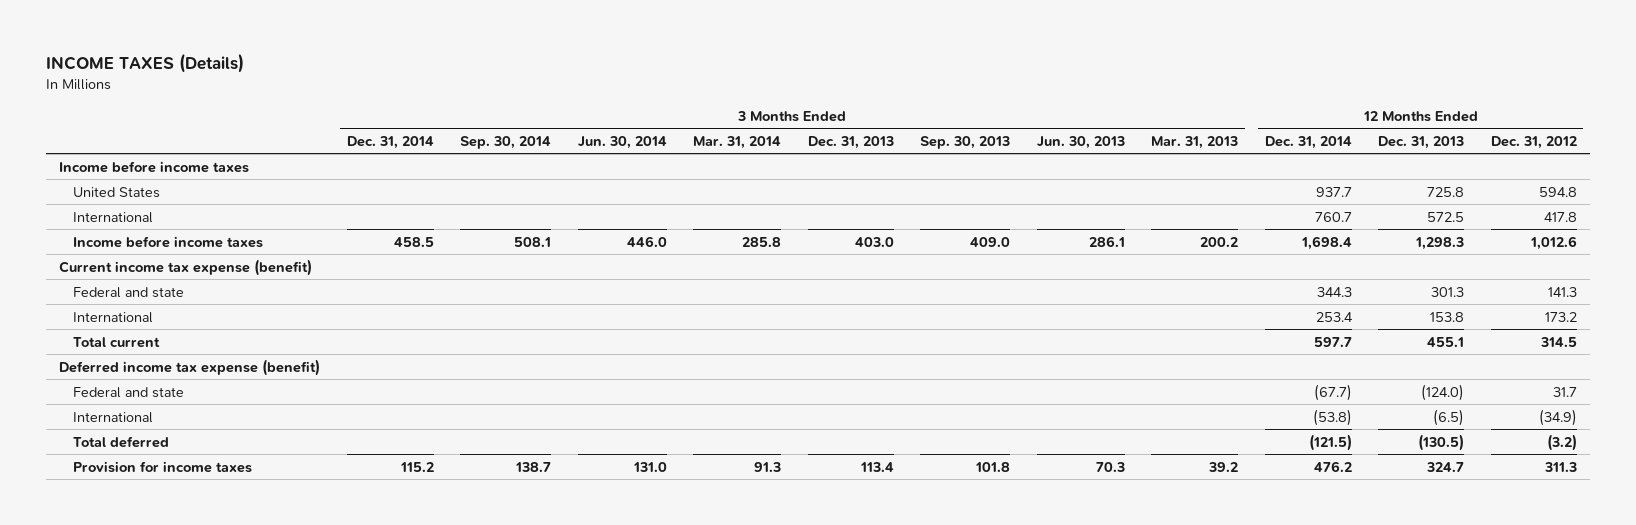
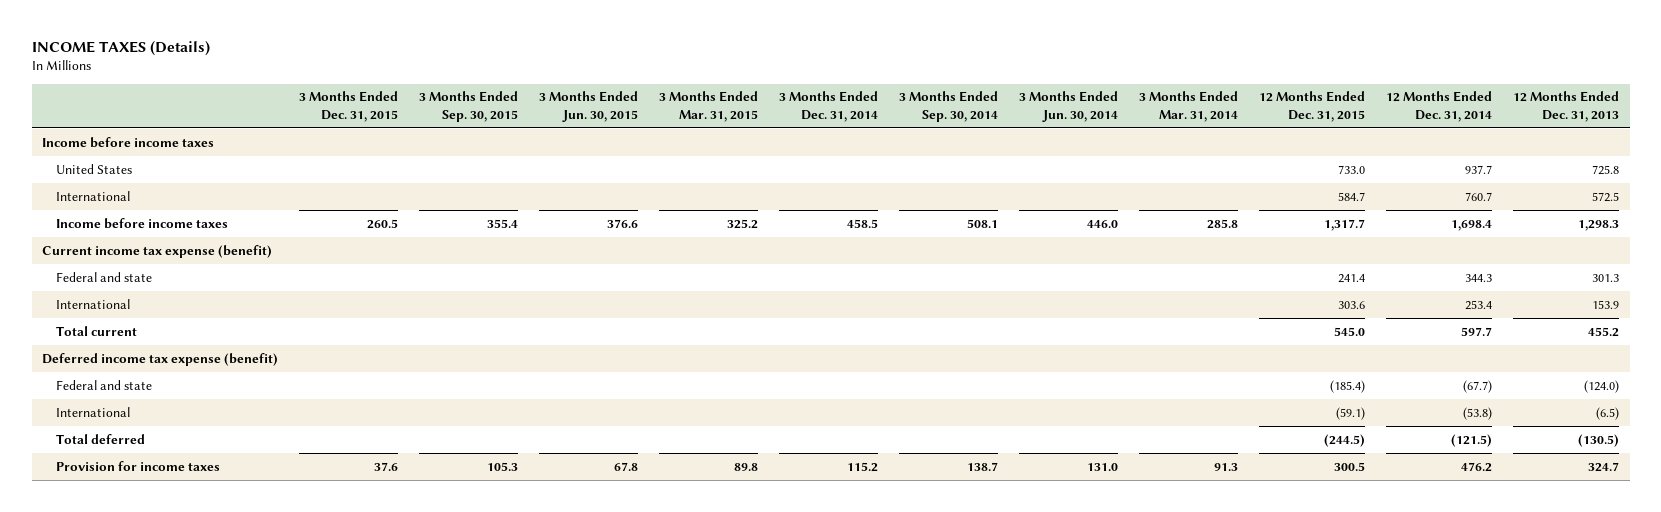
[807,135,894,149] Dec. 31, 2013 -> none
[920,135,1011,149] Sep. 30, 2013 -> none
[1036,135,1125,149] Jun. 30, 2013 -> none
[1151,135,1239,149] Mar. 31, 2013 -> none
[1490,135,1577,149] Dec. 31, 2012 -> none
none -> [299,91,399,122] 3 Months Ended Dec. 31, 2015
none -> [419,91,519,122] 3 Months Ended Sep. 30, 2015
none -> [539,91,639,122] 3 Months Ended Jun. 30, 2015
none -> [659,91,759,122] 3 Months Ended Mar. 31, 2015
none -> [1259,91,1366,122] 12 Months Ended Dec. 31, 2015
[1430,311,1465,322] 153.8 -> [1592,299,1620,309] 153.9
[1427,336,1465,347] 455.1 -> [1588,326,1620,337] 455.2

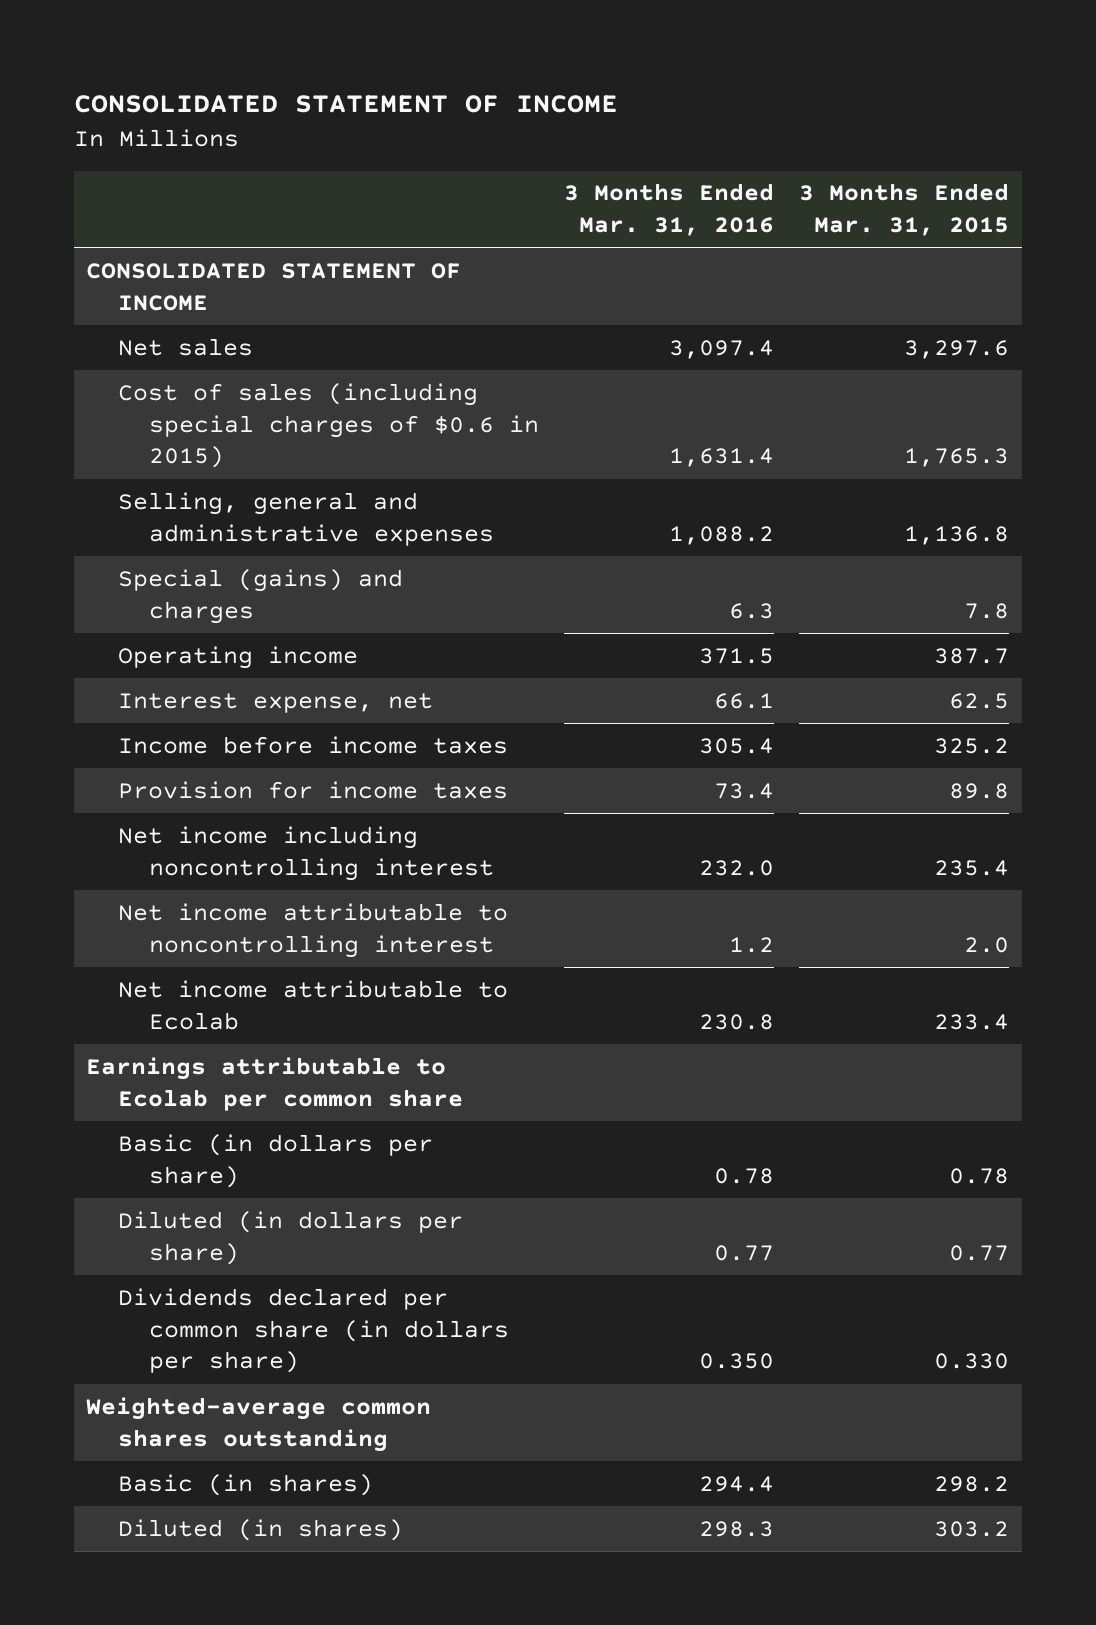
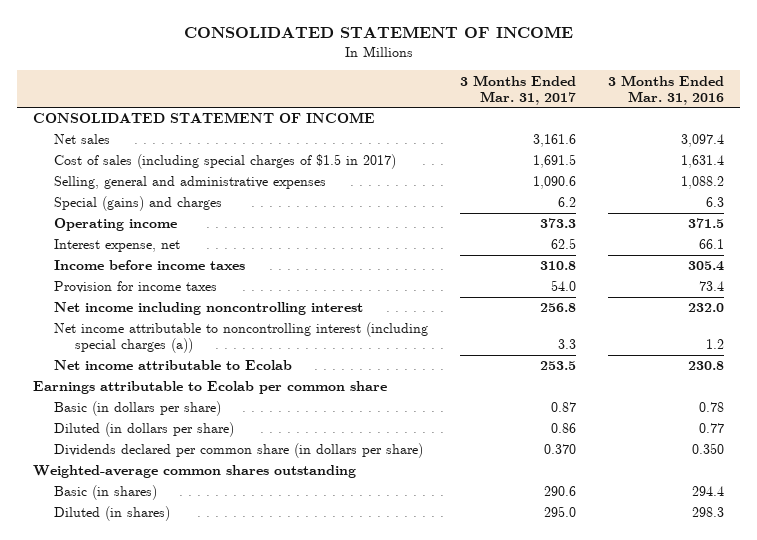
[799,183,1010,237] 3 Months Ended Mar. 31, 2015 -> none
none -> [460,74,577,105] 3 Months Ended Mar. 31, 2017
[117,382,540,469] Cost of sales (including special charges of $0.6 in 2015) -> [54,154,397,170] Cost of sales (including special charges of $1.5 in 2017)
[117,902,508,958] Net income attributable to noncontrolling interest -> [54,322,429,354] Net income attributable to noncontrolling interest (including special charges (a))

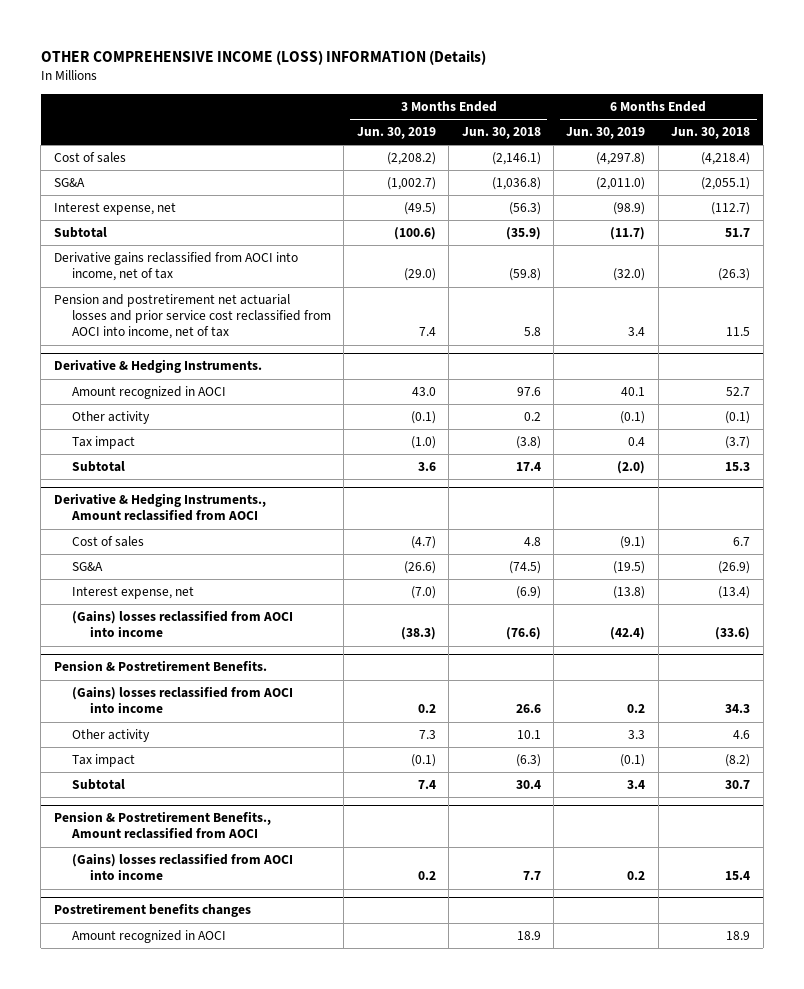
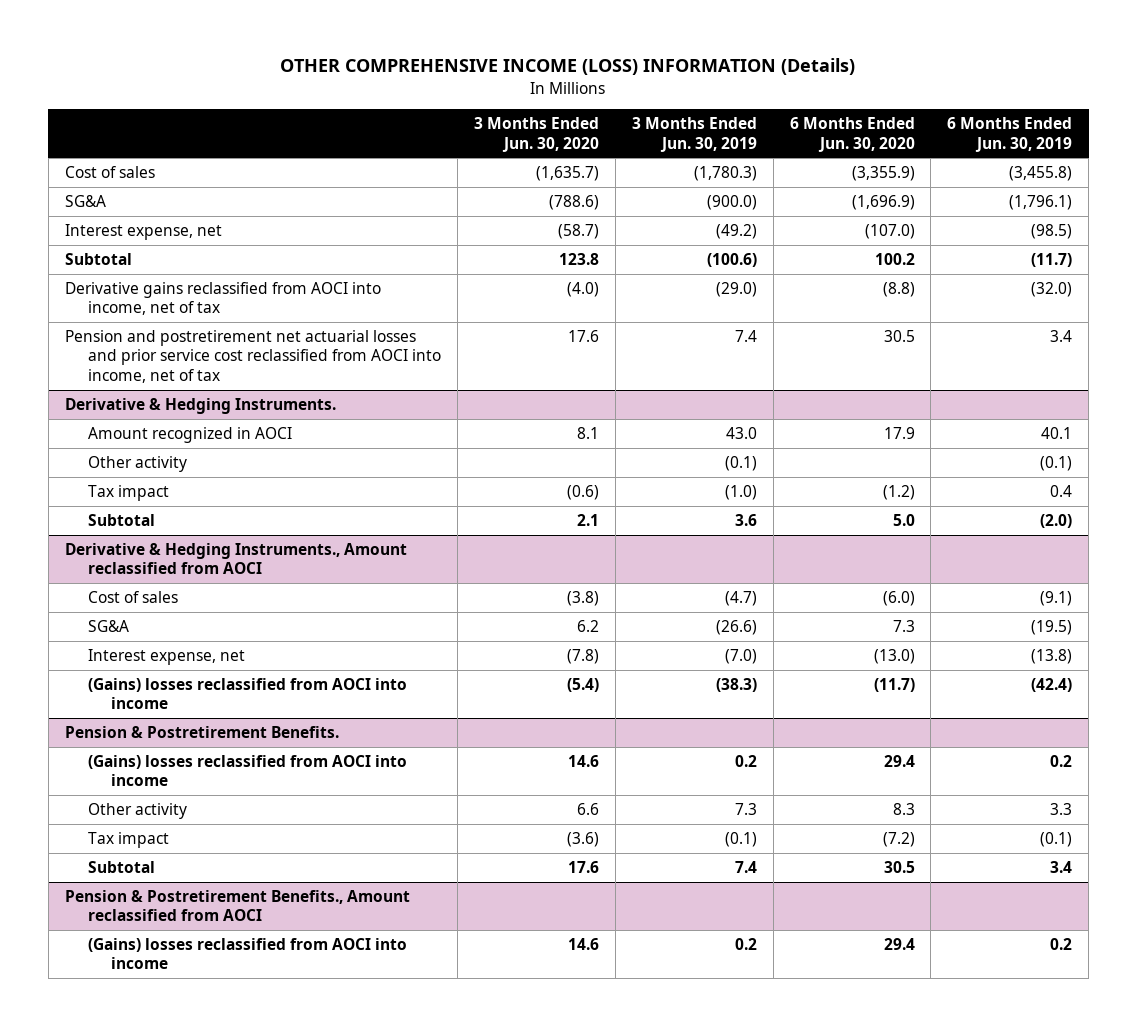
[461,127,541,140] Jun. 30, 2018 -> none
[671,127,751,140] Jun. 30, 2018 -> none
none -> [473,117,599,152] 3 Months Ended Jun. 30, 2020
none -> [789,117,915,152] 6 Months Ended Jun. 30, 2020
[386,152,436,166] (2,208.2) -> [693,165,757,181] (1,780.3)
[596,152,646,166] (4,297.8) -> [1009,165,1073,181] (3,455.8)
[386,177,436,191] (1,002.7) -> [706,194,757,210] (900.0)
[596,177,646,191] (2,011.0) -> [1009,194,1073,210] (1,796.1)
[403,202,436,216] (49.5) -> [715,223,757,239] (49.2)
[613,202,646,216] (98.9) -> [1031,223,1073,239] (98.5)
[53,903,251,918] Postretirement benefits changes -> none
[71,930,226,944] Amount recognized in AOCI -> none

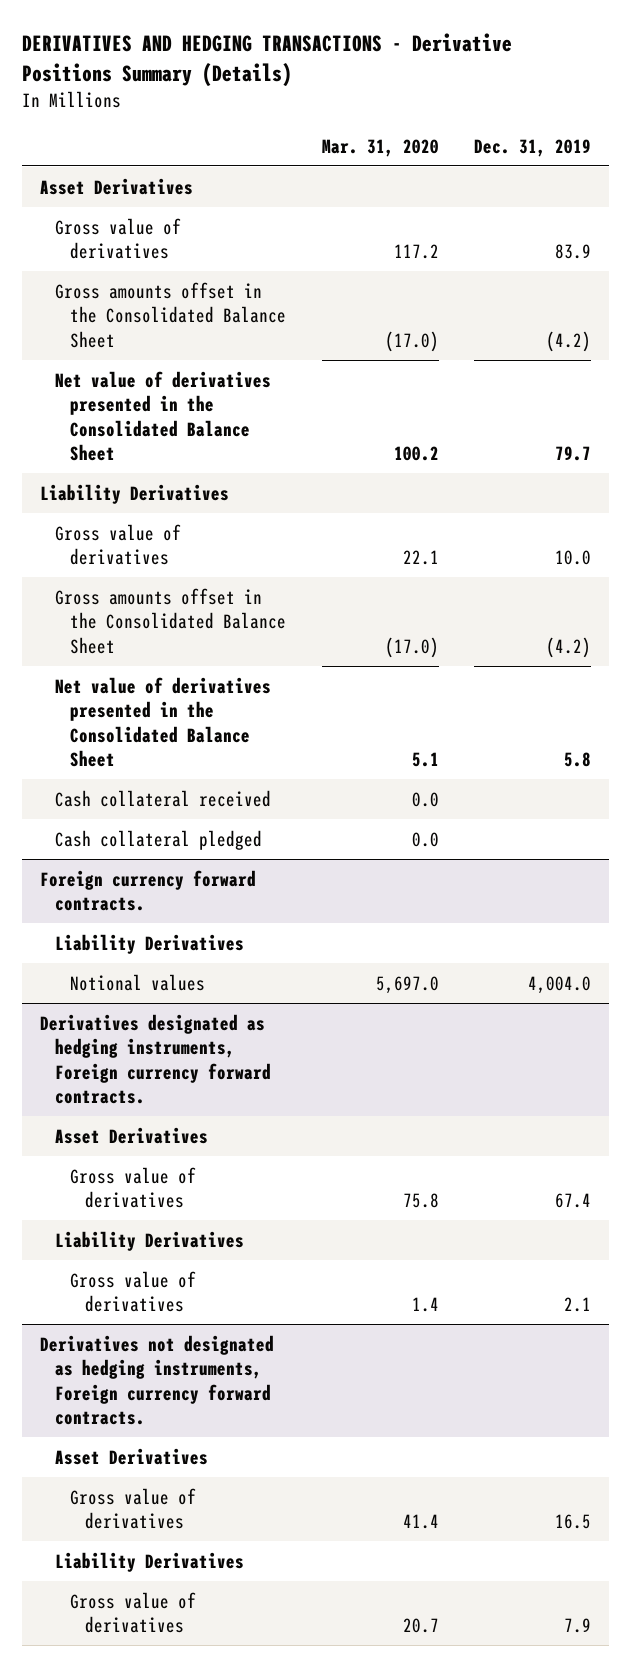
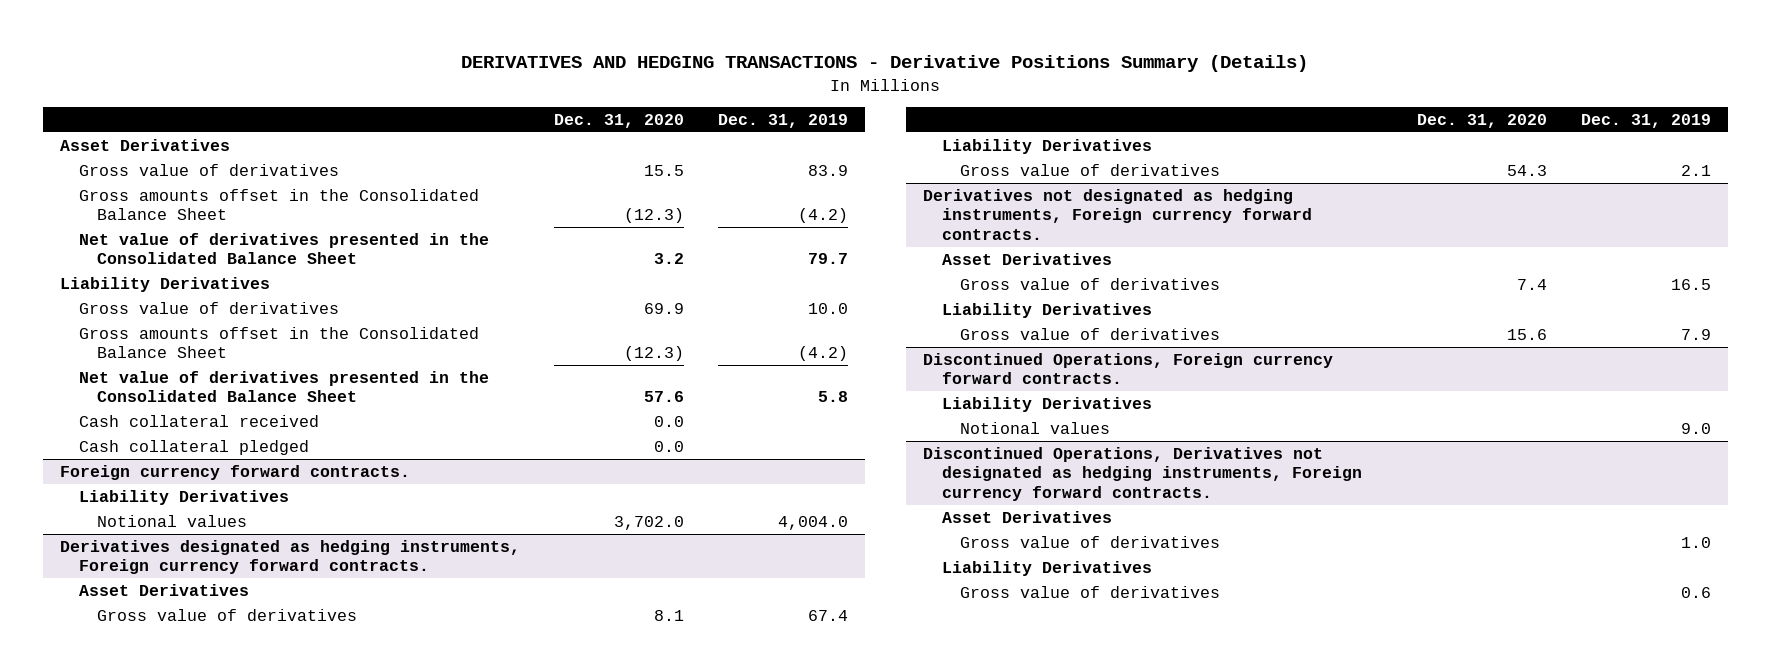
[321,138,439,157] Mar. 31, 2020 -> none
none -> [553,113,684,128] Dec. 31, 2020
none -> [922,352,1333,385] Discontinued Operations, Foreign currency forward contracts.
none -> [941,396,1152,412] Liability Derivatives
none -> [960,421,1111,434] Notional values
none -> [922,446,1362,501] Discontinued Operations, Derivatives not designated as hedging instruments, Foreign currency forward contracts.
none -> [941,510,1112,523] Asset Derivatives
none -> [960,535,1221,548] Gross value of derivatives
none -> [941,560,1152,576] Liability Derivatives
none -> [960,585,1221,598] Gross value of derivatives

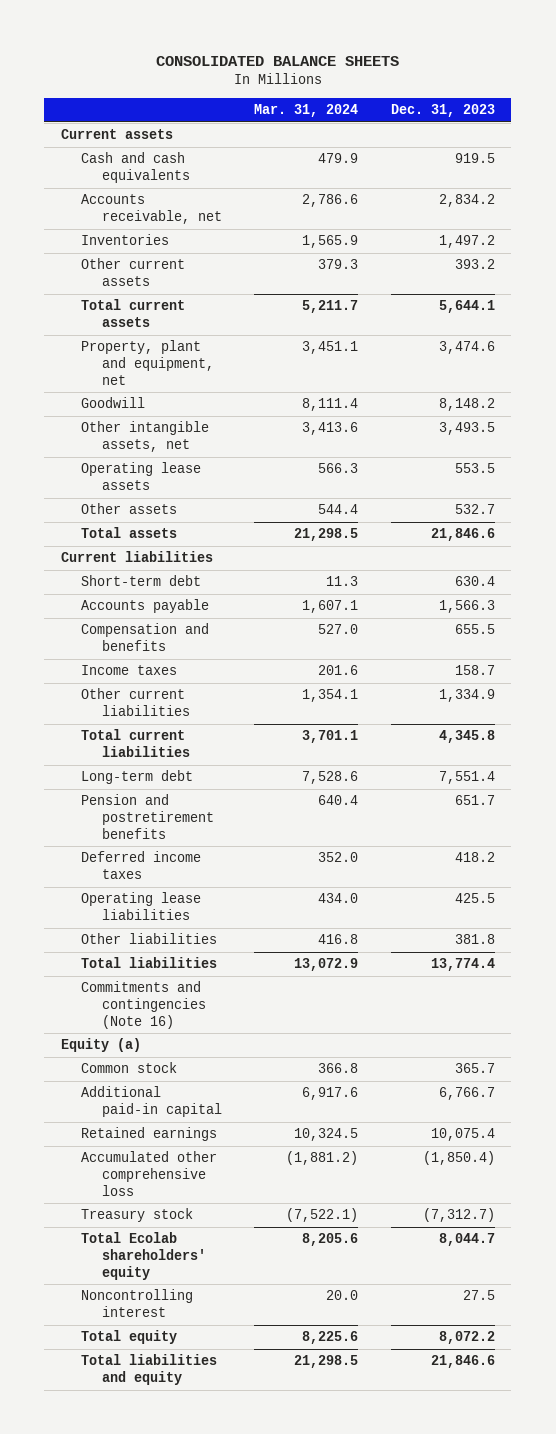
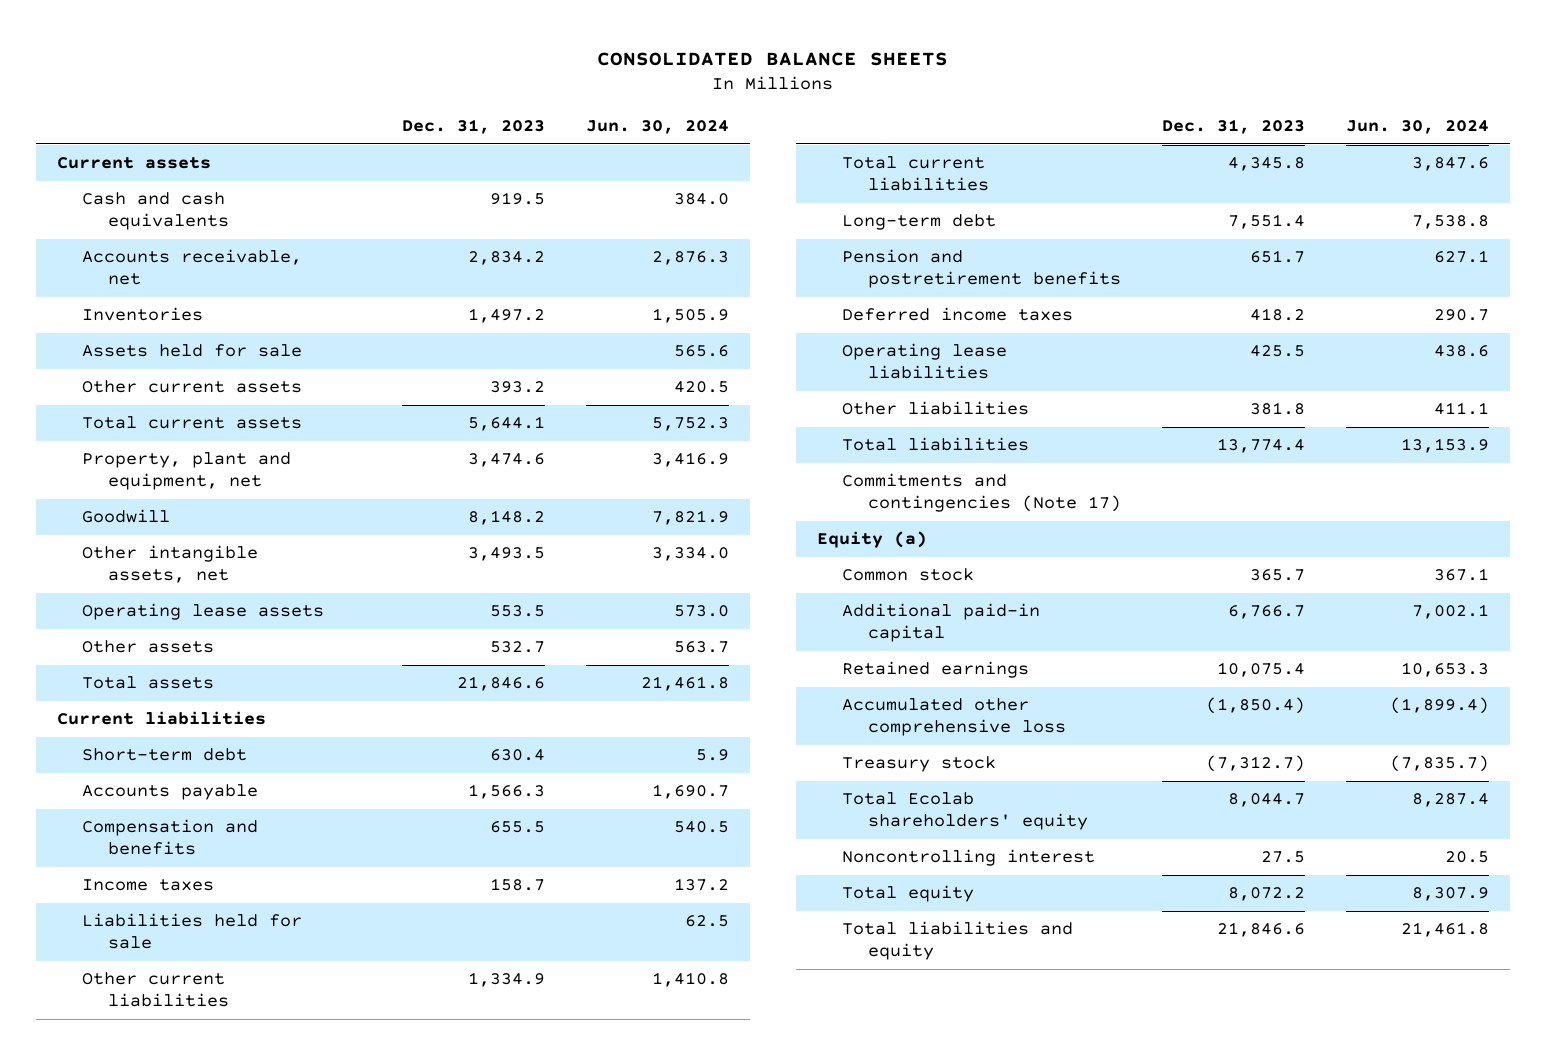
[254,104,359,118] Mar. 31, 2024 -> none
none -> [586,120,730,135] Jun. 30, 2024
none -> [82,344,303,358] Assets held for sale
none -> [82,913,303,950] Liabilities held for sale
[81,981,206,1029] Commitments and contingencies (Note 16) -> [842,473,1121,513] Commitments and contingencies (Note 17)

